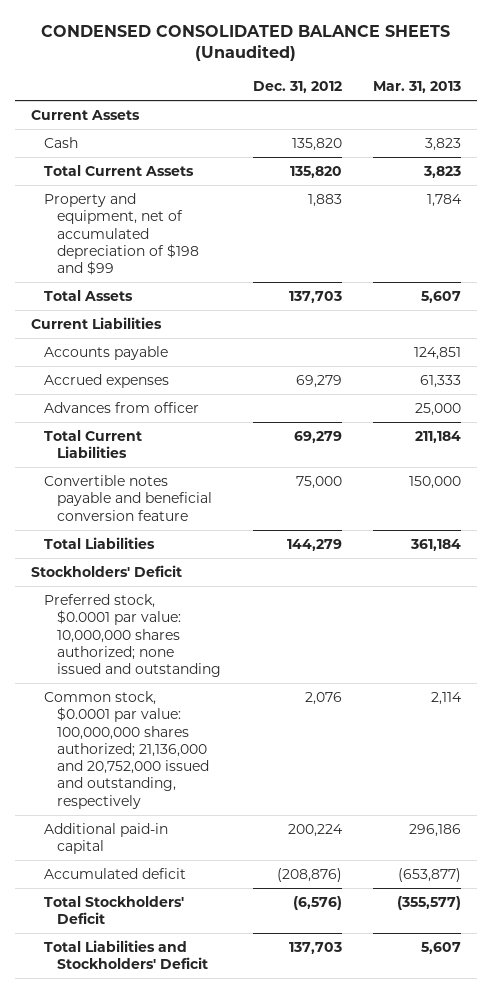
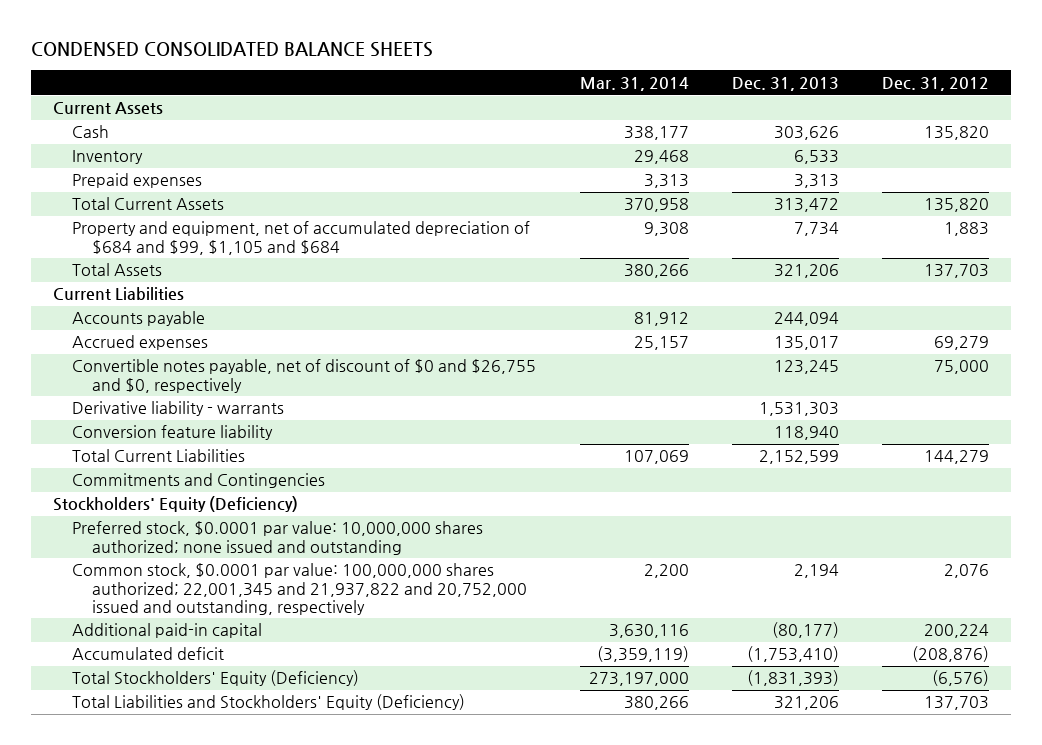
[41,24,451,62] CONDENSED CONSOLIDATED BALANCE SHEETS (Unaudited) -> [31,42,434,58] CONDENSED CONSOLIDATED BALANCE SHEETS
[373,81,462,94] Mar. 31, 2013 -> none
none -> [579,76,689,91] Mar. 31, 2014
none -> [731,76,839,91] Dec. 31, 2013
none -> [72,150,144,165] Inventory
none -> [72,173,203,189] Prepaid expenses
[44,192,200,276] Property and equipment, net of accumulated depreciation of $198 and $99 -> [72,221,531,255] Property and equipment, net of accumulated depreciation of $684 and $99, $1,105 and $684
[44,401,200,413] Advances from officer -> none
[44,474,213,521] Convertible notes payable and beneficial conversion feature -> none
[44,536,156,549] Total Liabilities -> none
none -> [72,359,537,393] Convertible notes payable, net of discount of $0 and $26,755 and $0, respectively
none -> [72,401,285,417] Derivative liability - warrants
none -> [72,425,274,441] Conversion feature liability
[293,430,342,443] 69,279 -> [924,450,990,465] 144,279
none -> [72,473,326,489] Commitments and Contingencies
[30,564,182,577] Stockholders' Deficit -> [52,496,298,513] Stockholders' Equity (Deficiency)
[44,690,210,809] Common stock, $0.0001 par value: 100,000,000 shares authorized; 21,136,000 and 20,752,000 issued and outstanding, respectively -> [72,563,527,615] Common stock, $0.0001 par value: 100,000,000 shares authorized; 22,001,345 and 21,937,822 and 20,752,000 issued and outstanding, respectively
[44,895,185,925] Total Stockholders' Deficit -> [72,670,360,687] Total Stockholders' Equity (Deficiency)
[44,939,209,970] Total Liabilities and Stockholders' Deficit -> [72,694,466,711] Total Liabilities and Stockholders' Equity (Deficiency)

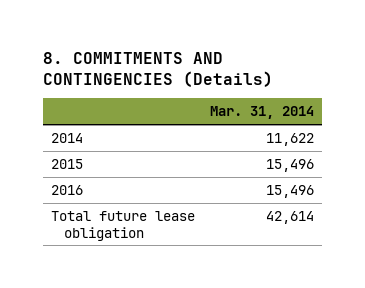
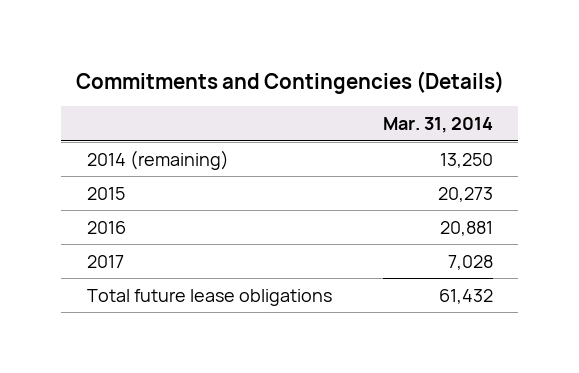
[43,52,274,88] 8. COMMITMENTS AND CONTINGENCIES (Details) -> [75,70,504,94] Commitments and Contingencies (Details)
[51,132,84,143] 2014 -> [86,149,229,170] 2014 (remaining)
[266,132,315,146] 11,622 -> [439,152,493,168] 13,250
[266,158,315,172] 15,496 -> [437,186,493,202] 20,273
[266,184,315,198] 15,496 -> [439,220,493,236] 20,881
none -> [86,254,124,268] 2017
[51,210,196,241] Total future lease obligation -> [86,288,332,306] Total future lease obligations
[266,210,315,224] 42,614 -> [438,288,493,304] 61,432

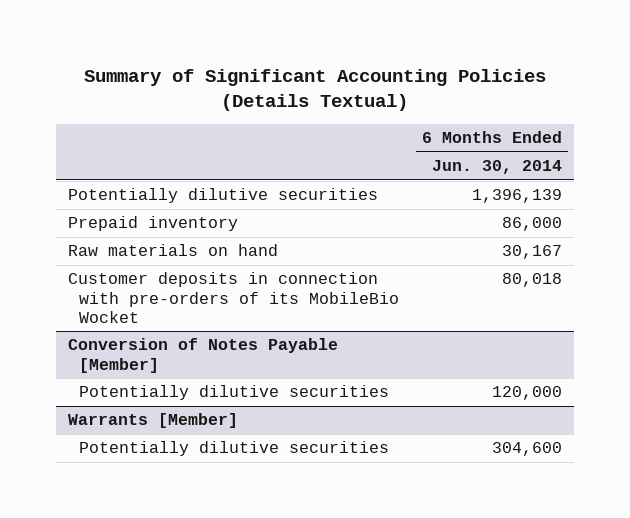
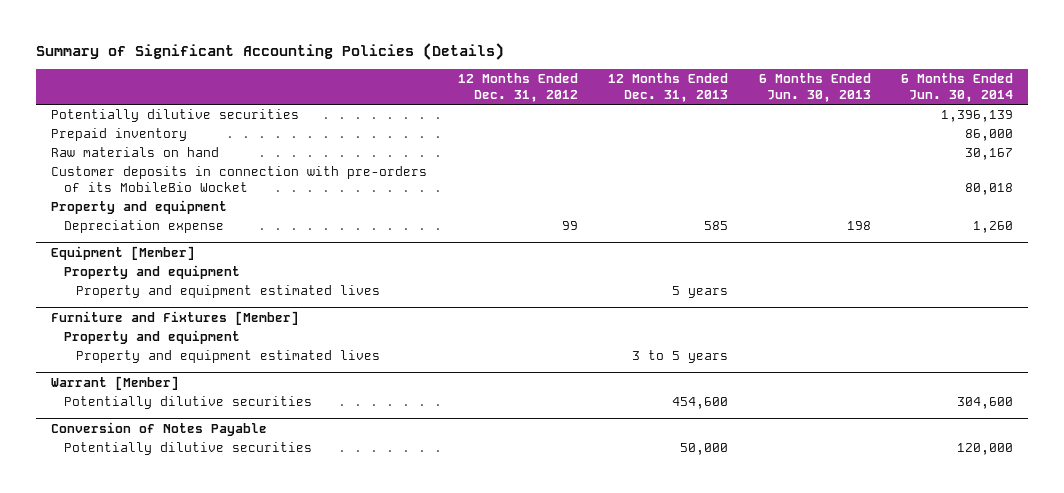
[83,68,546,112] Summary of Significant Accounting Policies (Details Textual) -> [35,42,504,60] Summary of Significant Accounting Policies (Details)
none -> [457,73,578,102] 12 Months Ended Dec. 31, 2012
none -> [608,73,729,102] 12 Months Ended Dec. 31, 2013
none -> [758,73,871,102] 6 Months Ended Jun. 30, 2013
[67,338,338,373] Conversion of Notes Payable [Member] -> none
[79,385,390,401] Potentially dilutive securities -> none
none -> [50,200,227,215] Property and equipment
none -> [63,220,224,234] Depreciation expense
none -> [50,246,195,261] Equipment [Member]
none -> [63,265,240,280] Property and equipment
none -> [76,285,381,299] Property and equipment estimated lives
none -> [50,311,299,326] Furniture and Fixtures [Member]
none -> [63,330,240,345] Property and equipment
none -> [76,350,381,364] Property and equipment estimated lives
[67,413,238,429] Warrants [Member] -> [50,376,179,391] Warrant [Member]
none -> [50,422,267,437] Conversion of Notes Payable
none -> [63,442,312,456] Potentially dilutive securities

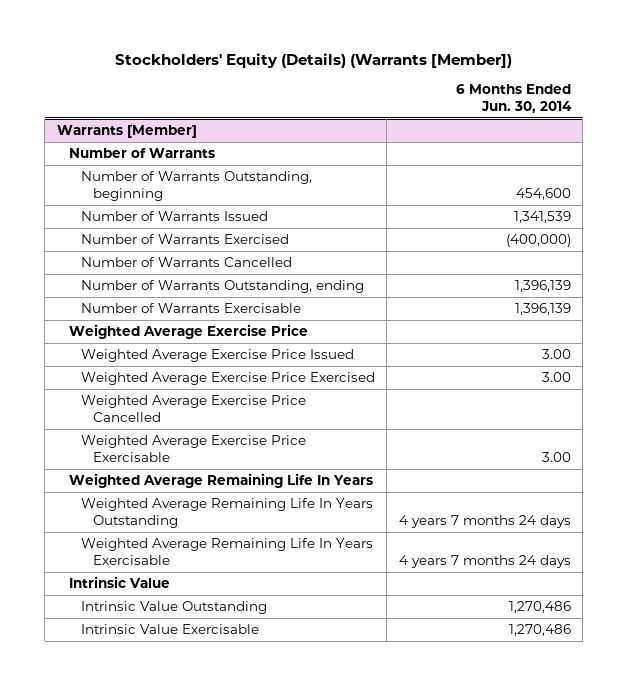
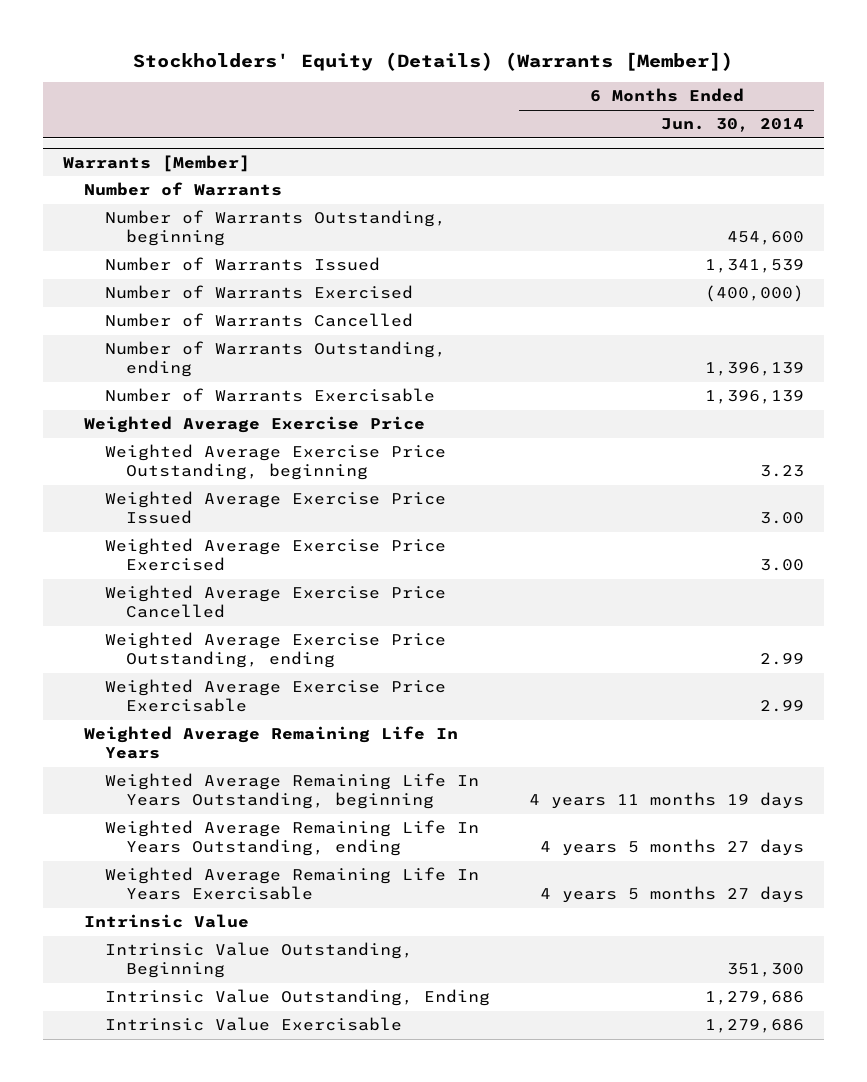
none -> [104,444,446,481] Weighted Average Exercise Price Outstanding, beginning
none -> [104,632,446,669] Weighted Average Exercise Price Outstanding, ending
[541,451,571,462] 3.00 -> [760,700,805,713] 2.99
[80,497,373,528] Weighted Average Remaining Life In Years Outstanding -> [104,773,479,810] Weighted Average Remaining Life In Years Outstanding, beginning
[398,514,571,528] 4 years 7 months 24 days -> [529,792,805,810] 4 years 11 months 19 days
none -> [104,820,479,857] Weighted Average Remaining Life In Years Outstanding, ending
[398,554,571,568] 4 years 7 months 24 days -> [540,886,805,904] 4 years 5 months 27 days
[80,600,267,614] Intrinsic Value Outstanding -> [104,942,413,979] Intrinsic Value Outstanding, Beginning
[508,600,571,613] 1,270,486 -> [727,963,805,978] 351,300
none -> [104,989,490,1007] Intrinsic Value Outstanding, Ending
[508,623,571,636] 1,270,486 -> [705,1019,805,1034] 1,279,686

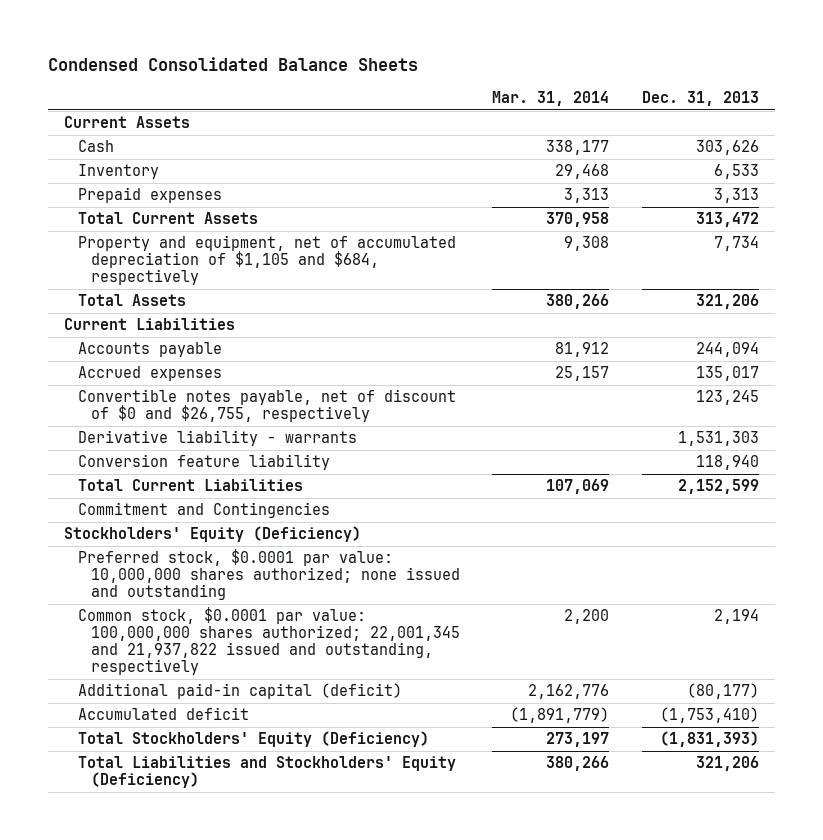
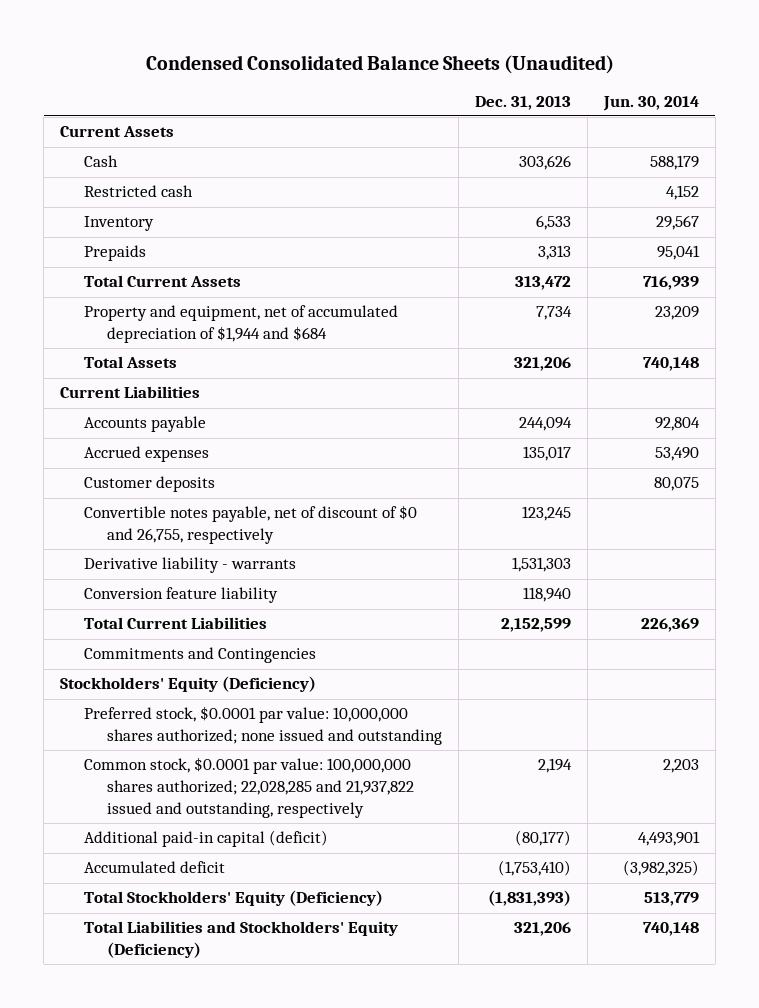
[48,56,419,71] Condensed Consolidated Balance Sheets -> [145,54,614,74] Condensed Consolidated Balance Sheets (Unaudited)
[492,90,610,106] Mar. 31, 2014 -> none
none -> [602,95,699,111] Jun. 30, 2014
none -> [83,185,193,198] Restricted cash
[77,187,222,204] Prepaid expenses -> [83,245,146,262] Prepaids
[77,235,456,286] Property and equipment, net of accumulated depreciation of $1,105 and $684, respectively -> [83,305,398,344] Property and equipment, net of accumulated depreciation of $1,944 and $684
none -> [83,476,215,493] Customer deposits
[77,389,456,423] Convertible notes payable, net of discount of $0 and $26,755, respectively -> [83,505,417,545] Convertible notes payable, net of discount of $0 and 26,755, respectively
[77,502,330,519] Commitment and Contingencies -> [83,647,316,664] Commitments and Contingencies
[77,607,461,676] Common stock, $0.0001 par value: 100,000,000 shares authorized; 22,001,345 and 21,937,822 issued and outstanding, respectively -> [83,757,415,818] Common stock, $0.0001 par value: 100,000,000 shares authorized; 22,028,285 and 21,937,822 issued and outstanding, respectively

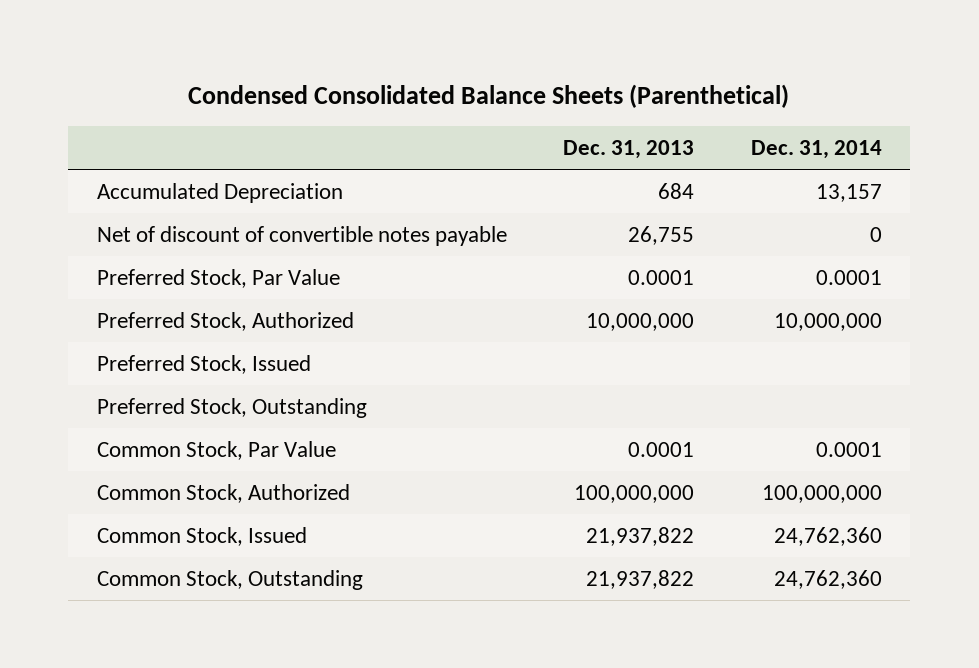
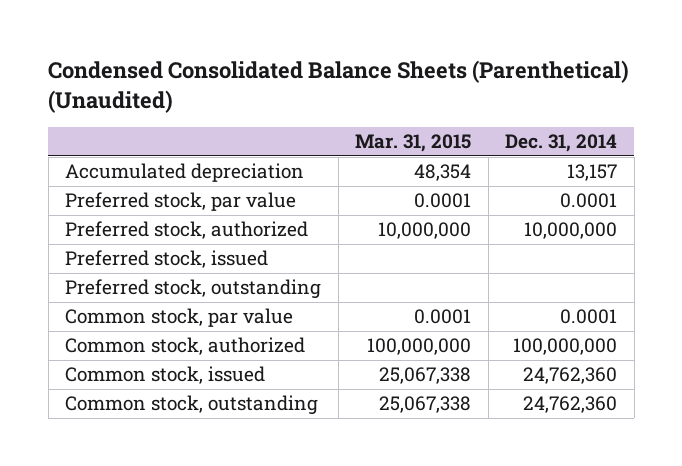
[188,83,790,108] Condensed Consolidated Balance Sheets (Parenthetical) -> [48,60,630,113] Condensed Consolidated Balance Sheets (Parenthetical) (Unaudited)
[563,140,695,160] Dec. 31, 2013 -> none
none -> [355,134,472,153] Mar. 31, 2015
[96,225,507,246] Net of discount of convertible notes payable -> none
[96,182,343,203] Accumulated Depreciation -> [65,163,305,183] Accumulated depreciation
[96,268,340,288] Preferred Stock, Par Value -> [65,192,297,212] Preferred stock, par value
[96,311,354,331] Preferred Stock, Authorized -> [65,221,309,240] Preferred stock, authorized
[96,354,311,374] Preferred Stock, Issued -> [65,250,269,269] Preferred stock, issued
[96,397,367,418] Preferred Stock, Outstanding -> [65,279,322,300] Preferred stock, outstanding
[96,440,336,460] Common Stock, Par Value -> [65,308,294,328] Common stock, par value
[96,483,350,503] Common Stock, Authorized -> [65,337,306,356] Common stock, authorized
[96,526,307,546] Common Stock, Issued -> [65,366,266,385] Common stock, issued
[96,569,363,590] Common Stock, Outstanding -> [65,395,319,416] Common stock, outstanding

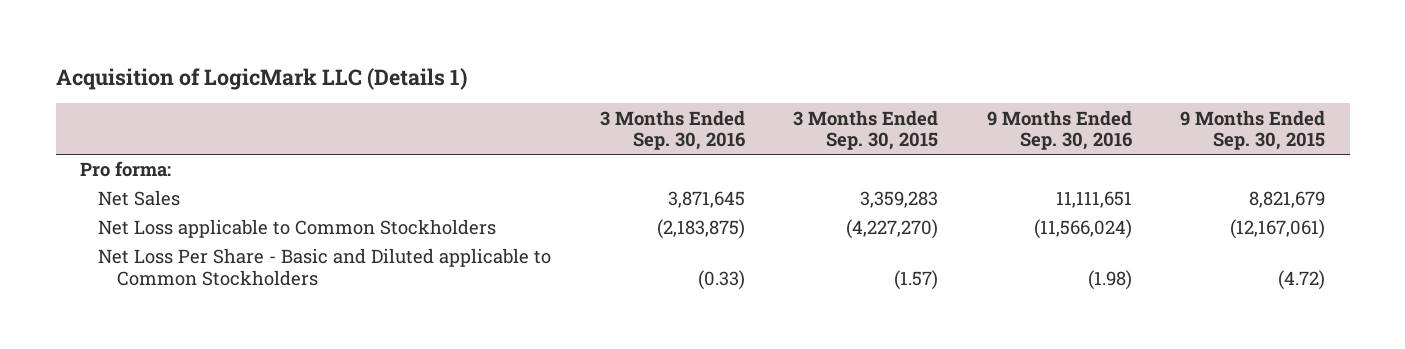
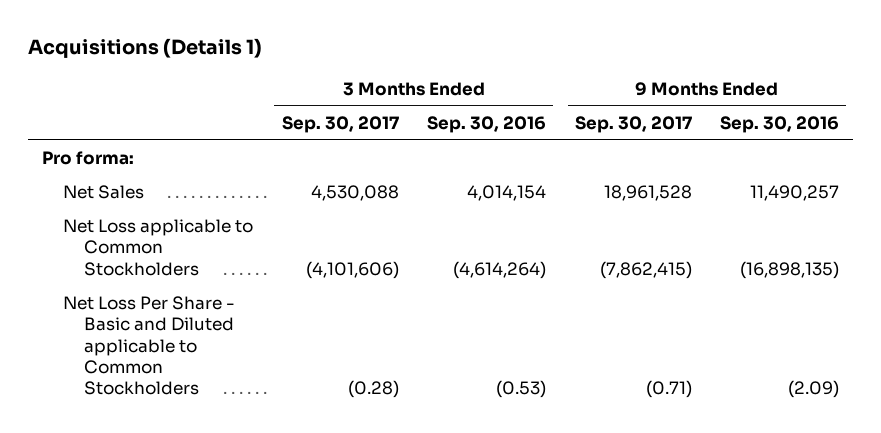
[55,67,467,90] Acquisition of LogicMark LLC (Details 1) -> [27,38,262,59] Acquisitions (Details 1)
[793,109,939,151] 3 Months Ended Sep. 30, 2015 -> none
[1180,109,1326,151] 9 Months Ended Sep. 30, 2015 -> none
none -> [281,116,399,134] Sep. 30, 2017
none -> [574,116,692,134] Sep. 30, 2017
[667,191,745,209] 3,871,645 -> [467,185,547,202] 4,014,154
[1055,191,1132,209] 11,111,651 -> [750,185,840,202] 11,490,257
[656,219,745,240] (2,183,875) -> [453,260,547,279] (4,614,264)
[1033,219,1132,240] (11,566,024) -> [740,260,840,279] (16,898,135)
[697,269,745,290] (0.33) -> [496,379,547,398] (0.53)
[1087,269,1132,290] (1.98) -> [788,379,840,398] (2.09)

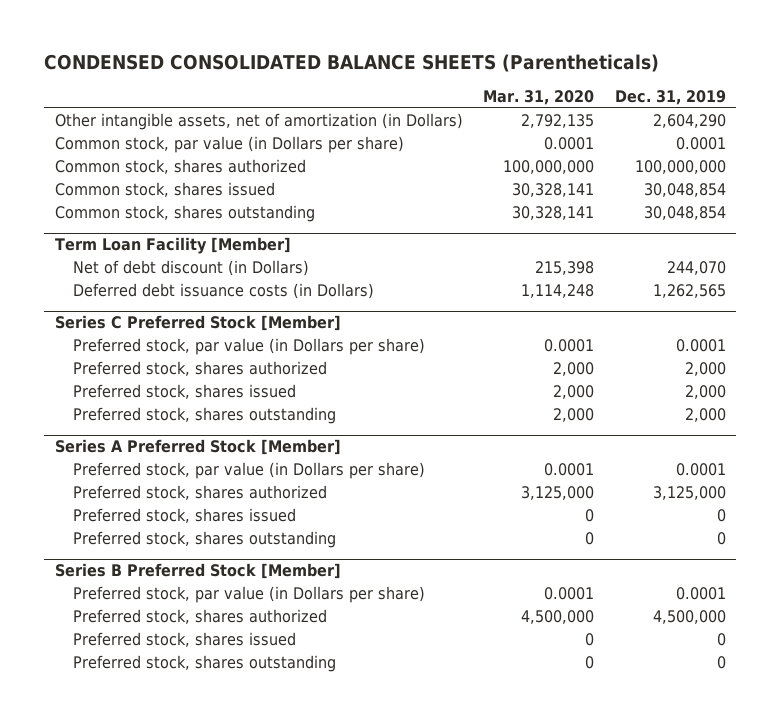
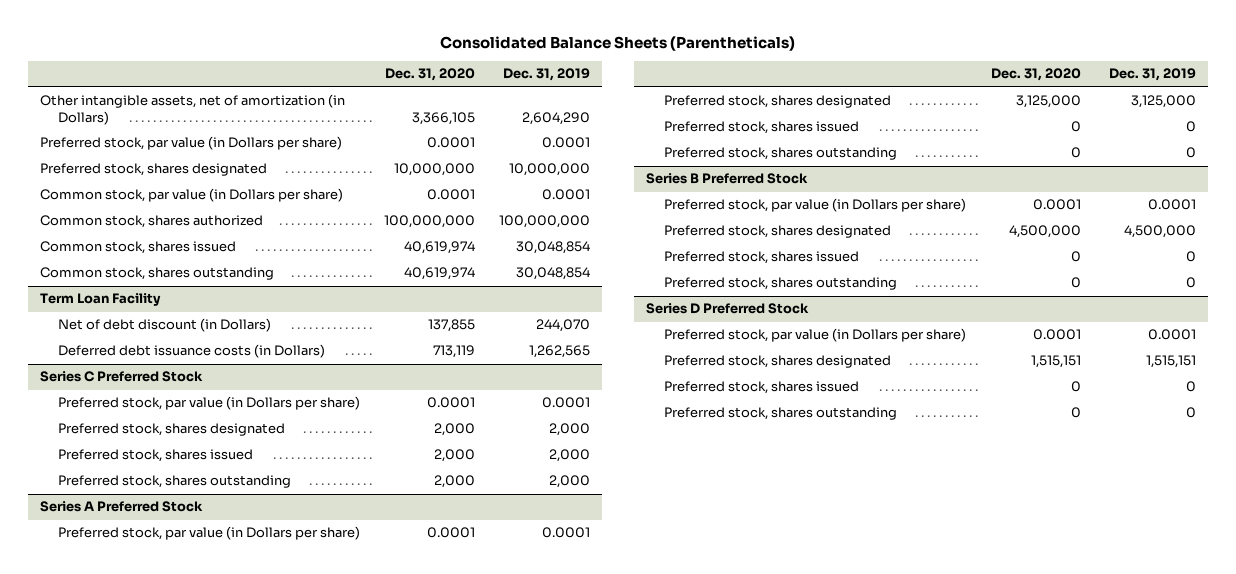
[44,54,660,73] CONDENSED CONSOLIDATED BALANCE SHEETS (Parentheticals) -> [440,36,796,52] Consolidated Balance Sheets (Parentheticals)
[483,90,595,106] Mar. 31, 2020 -> none
none -> [384,68,475,82] Dec. 31, 2020
none -> [40,136,343,151] Preferred stock, par value (in Dollars per share)
none -> [40,163,268,177] Preferred stock, shares designated
[54,237,291,255] Term Loan Facility [Member] -> [40,293,162,307] Term Loan Facility
[54,315,341,332] Series C Preferred Stock [Member] -> [40,371,204,383] Series C Preferred Stock
[73,361,328,377] Preferred stock, shares authorized -> [57,423,285,437] Preferred stock, shares designated
[54,439,341,456] Series A Preferred Stock [Member] -> [40,501,204,513] Series A Preferred Stock
[73,485,328,501] Preferred stock, shares authorized -> [663,95,891,109] Preferred stock, shares designated
[54,563,341,580] Series B Preferred Stock [Member] -> [646,173,809,185] Series B Preferred Stock
[73,609,328,625] Preferred stock, shares authorized -> [663,225,891,239] Preferred stock, shares designated
none -> [646,303,810,315] Series D Preferred Stock
none -> [663,328,966,343] Preferred stock, par value (in Dollars per share)
none -> [663,355,891,369] Preferred stock, shares designated
none -> [663,381,859,395] Preferred stock, shares issued
none -> [663,407,897,421] Preferred stock, shares outstanding

